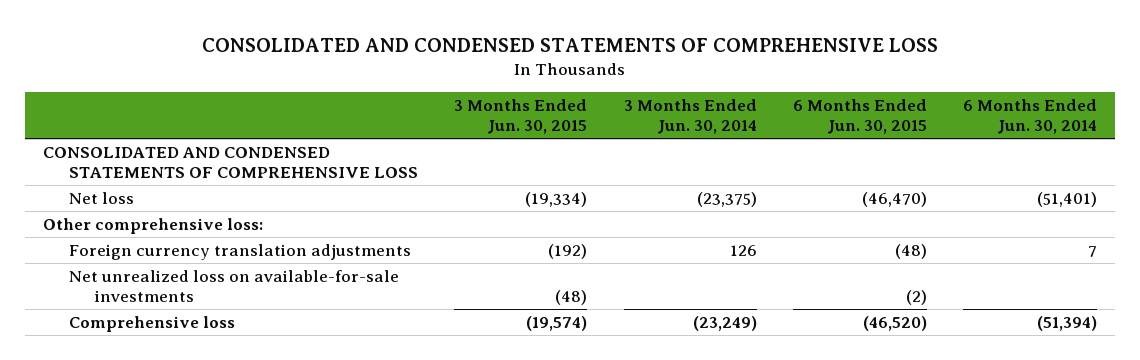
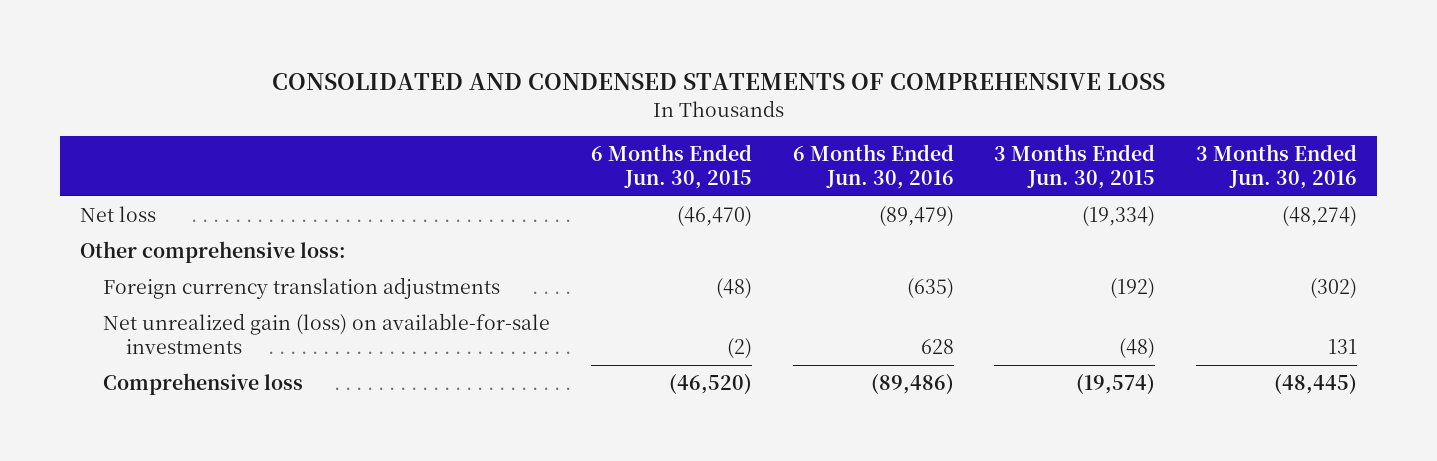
[623,98,757,135] 3 Months Ended Jun. 30, 2014 -> none
[962,98,1097,135] 6 Months Ended Jun. 30, 2014 -> none
none -> [792,144,954,189] 6 Months Ended Jun. 30, 2016
none -> [1195,144,1357,189] 3 Months Ended Jun. 30, 2016
[43,146,419,179] CONSOLIDATED AND CONDENSED STATEMENTS OF COMPREHENSIVE LOSS -> none
[69,269,400,303] Net unrealized loss on available-for-sale investments -> [103,313,551,354] Net unrealized gain (loss) on available-for-sale investments

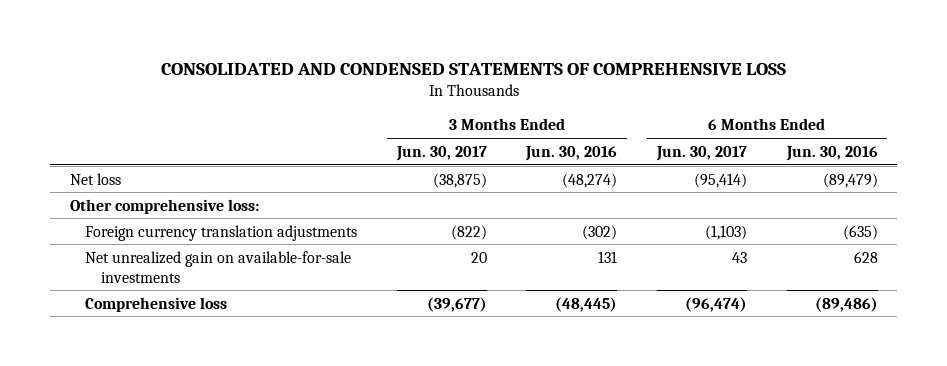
[590,144,752,189] 6 Months Ended Jun. 30, 2015 -> none
[994,144,1156,189] 3 Months Ended Jun. 30, 2015 -> none
none -> [395,145,487,161] Jun. 30, 2017
none -> [656,145,748,161] Jun. 30, 2017
[103,313,551,354] Net unrealized gain (loss) on available-for-sale investments -> [85,250,352,283] Net unrealized gain on available-for-sale investments

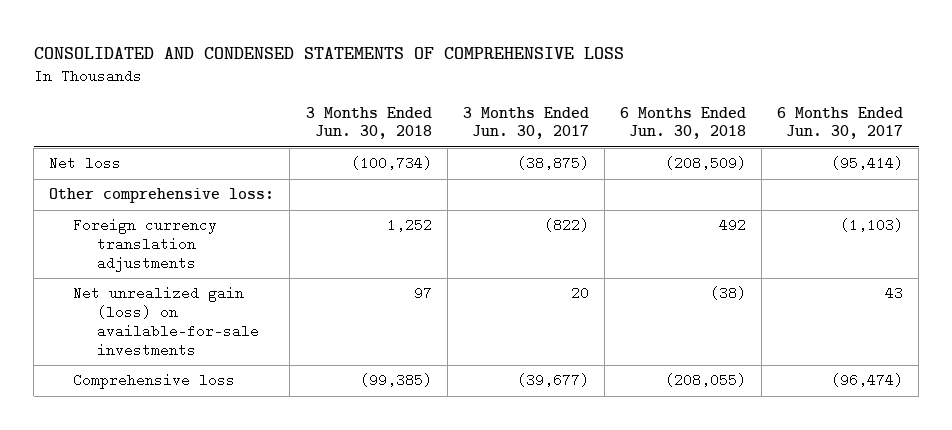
[525,145,618,161] Jun. 30, 2016 -> none
[785,145,878,161] Jun. 30, 2016 -> none
none -> [305,106,432,140] 3 Months Ended Jun. 30, 2018
none -> [619,106,746,140] 6 Months Ended Jun. 30, 2018
[85,250,352,283] Net unrealized gain on available-for-sale investments -> [73,286,259,357] Net unrealized gain (loss) on available-for-sale investments

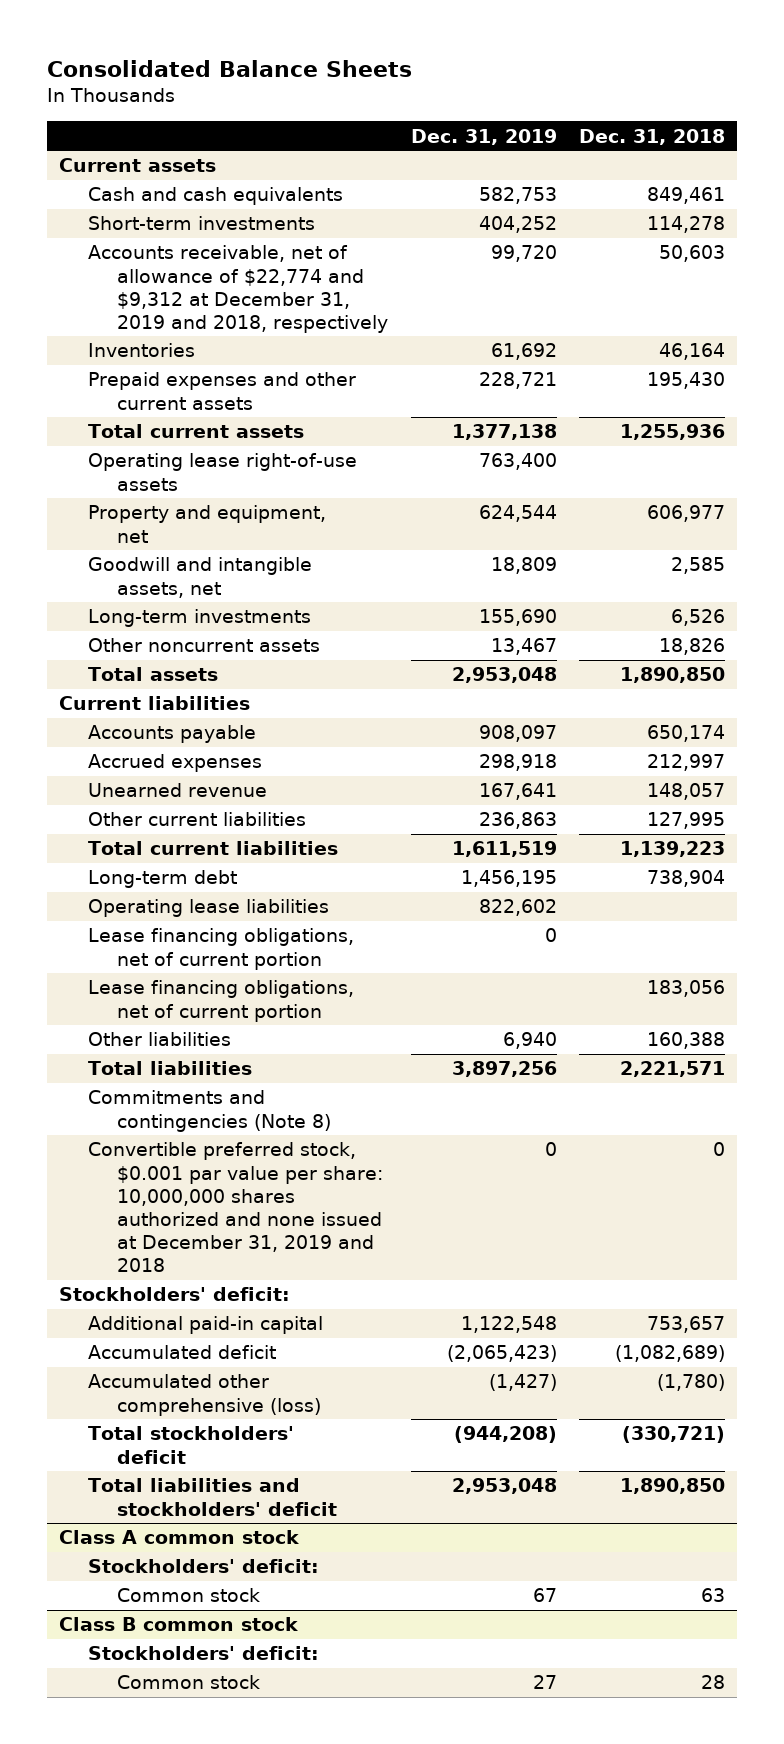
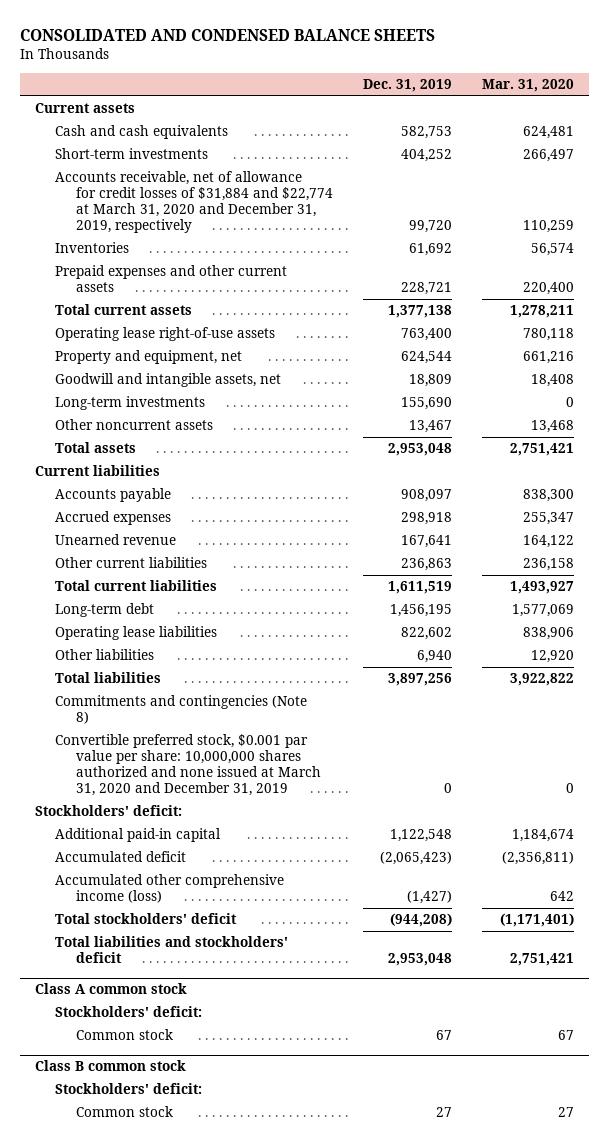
[47,59,413,77] Consolidated Balance Sheets -> [19,28,435,41] CONSOLIDATED AND CONDENSED BALANCE SHEETS
[579,128,726,145] Dec. 31, 2018 -> none
none -> [481,79,574,93] Mar. 31, 2020
[87,245,388,333] Accounts receivable, net of allowance of $22,774 and $9,312 at December 31, 2019 and 2018, respectively -> [55,171,334,234] Accounts receivable, net of allowance for credit losses of $31,884 and $22,774 at March 31, 2020 and December 31, 2019, respectively
[87,928,354,970] Lease financing obligations, net of current portion -> none
[87,980,354,1022] Lease financing obligations, net of current portion -> none
[87,1142,383,1273] Convertible preferred stock, $0.001 par value per share: 10,000,000 shares authorized and none issued at December 31, 2019 and 2018 -> [55,734,322,797] Convertible preferred stock, $0.001 par value per share: 10,000,000 shares authorized and none issued at March 31, 2020 and December 31, 2019
[87,1374,321,1416] Accumulated other comprehensive (loss) -> [55,874,285,904] Accumulated other comprehensive income (loss)

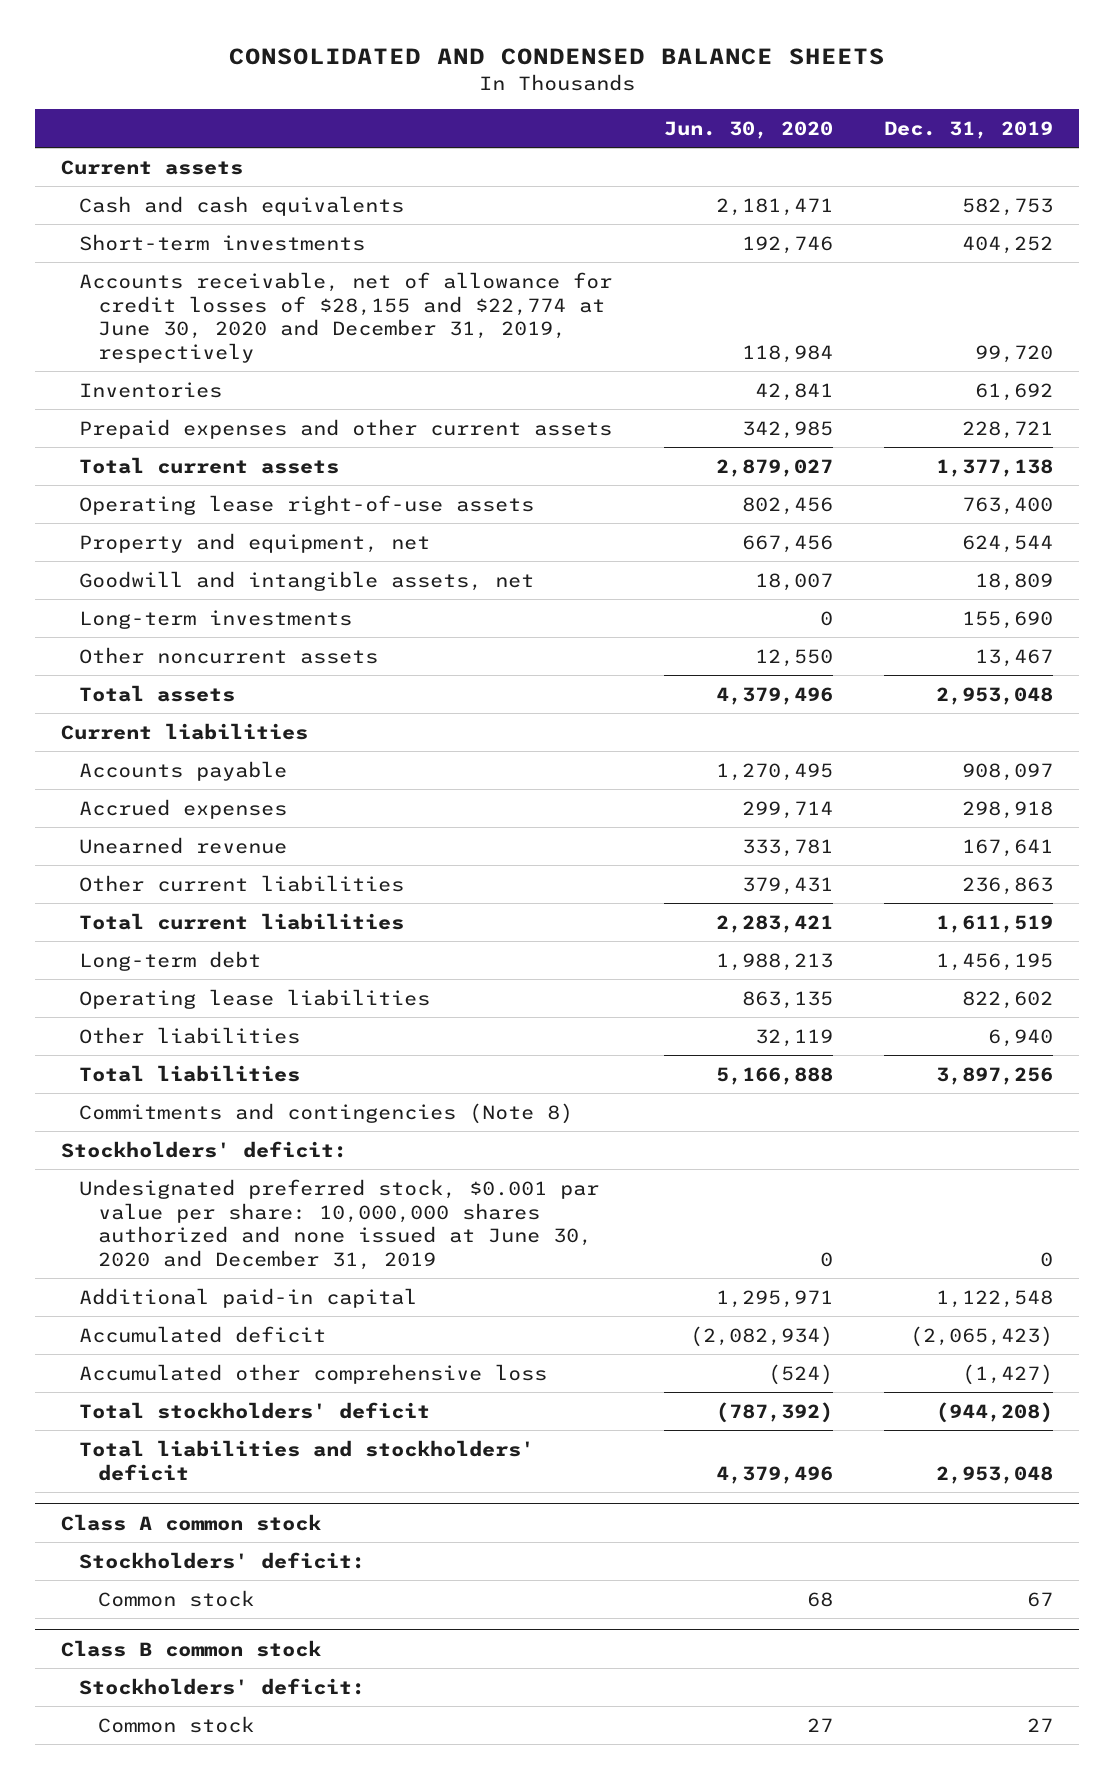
[481,79,574,93] Mar. 31, 2020 -> none
none -> [663,120,833,139] Jun. 30, 2020
[55,171,334,234] Accounts receivable, net of allowance for credit losses of $31,884 and $22,774 at March 31, 2020 and December 31, 2019, respectively -> [79,271,613,363] Accounts receivable, net of allowance for credit losses of $28,155 and $22,774 at June 30, 2020 and December 31, 2019, respectively
[55,734,322,797] Convertible preferred stock, $0.001 par value per share: 10,000,000 shares authorized and none issued at March 31, 2020 and December 31, 2019 -> none
none -> [79,1178,600,1270] Undesignated preferred stock, $0.001 par value per share: 10,000,000 shares authorized and none issued at June 30, 2020 and December 31, 2019
[55,874,285,904] Accumulated other comprehensive income (loss) -> [79,1363,548,1384] Accumulated other comprehensive loss

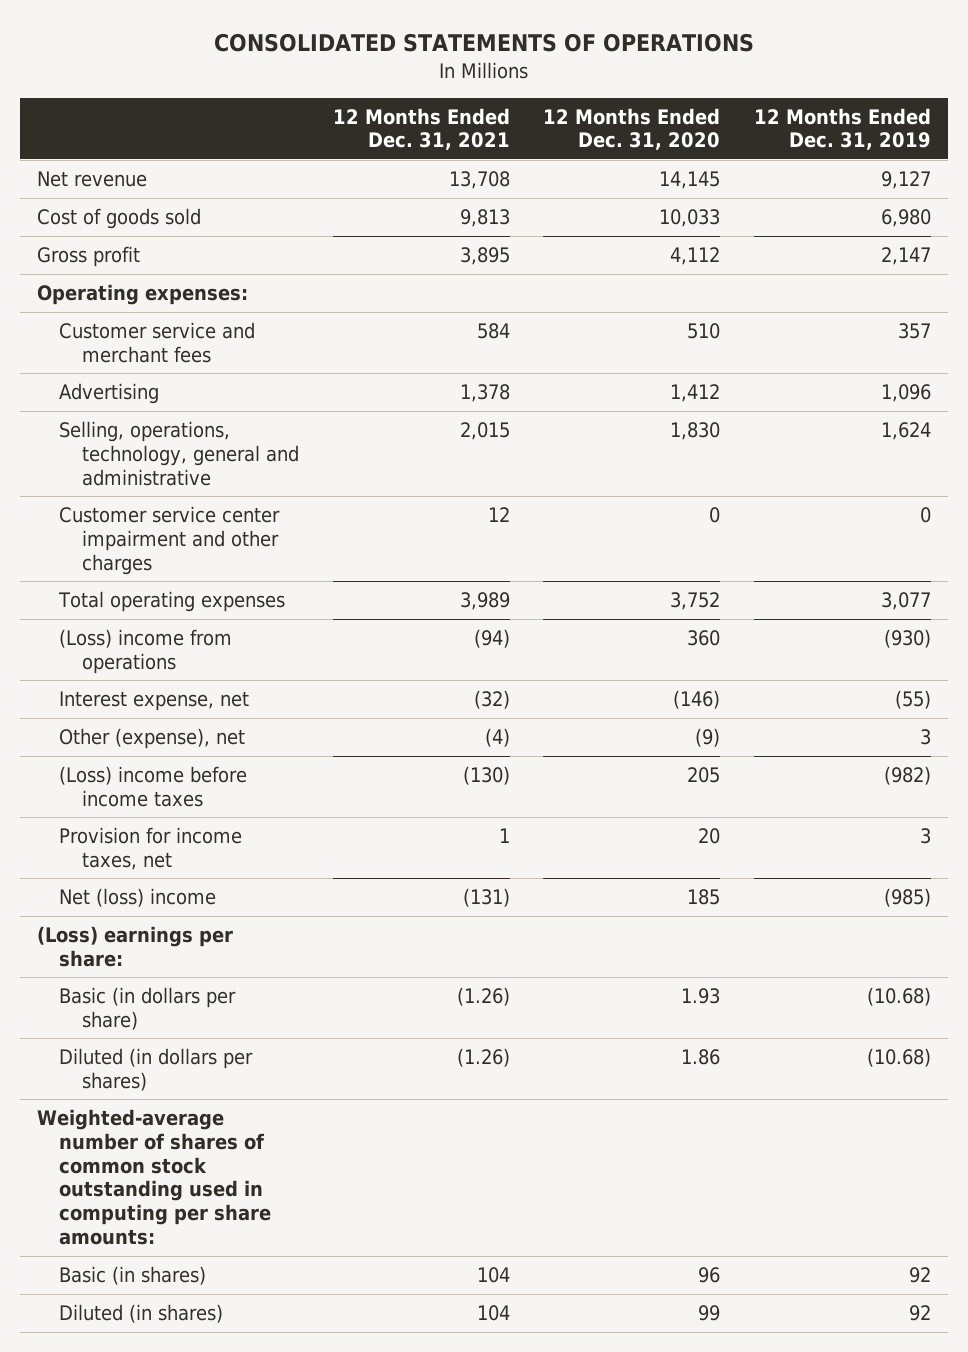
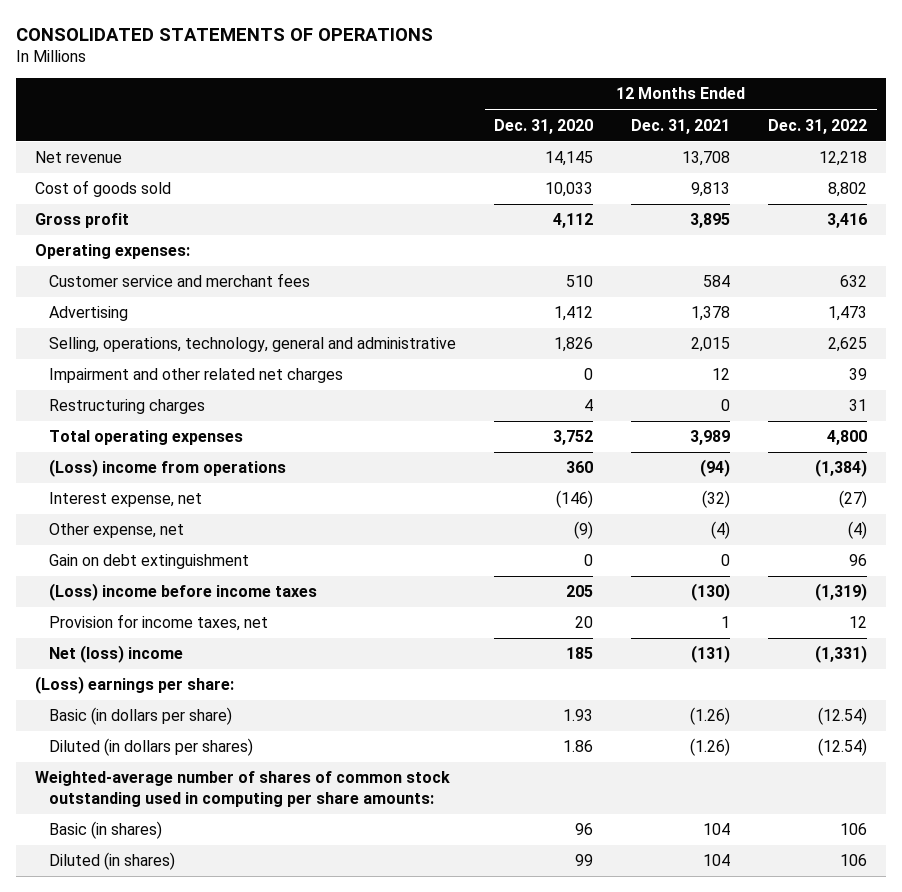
[754,107,932,151] 12 Months Ended Dec. 31, 2019 -> none
none -> [768,118,868,134] Dec. 31, 2022
[59,506,281,575] Customer service center impairment and other charges -> none
[670,422,721,441] 1,830 -> [554,337,594,353] 1,826
none -> [49,368,344,384] Impairment and other related net charges
none -> [49,399,206,415] Restructuring charges
[59,728,246,750] Other (expense), net -> [49,523,185,539] Other expense, net
none -> [49,554,250,570] Gain on debt extinguishment

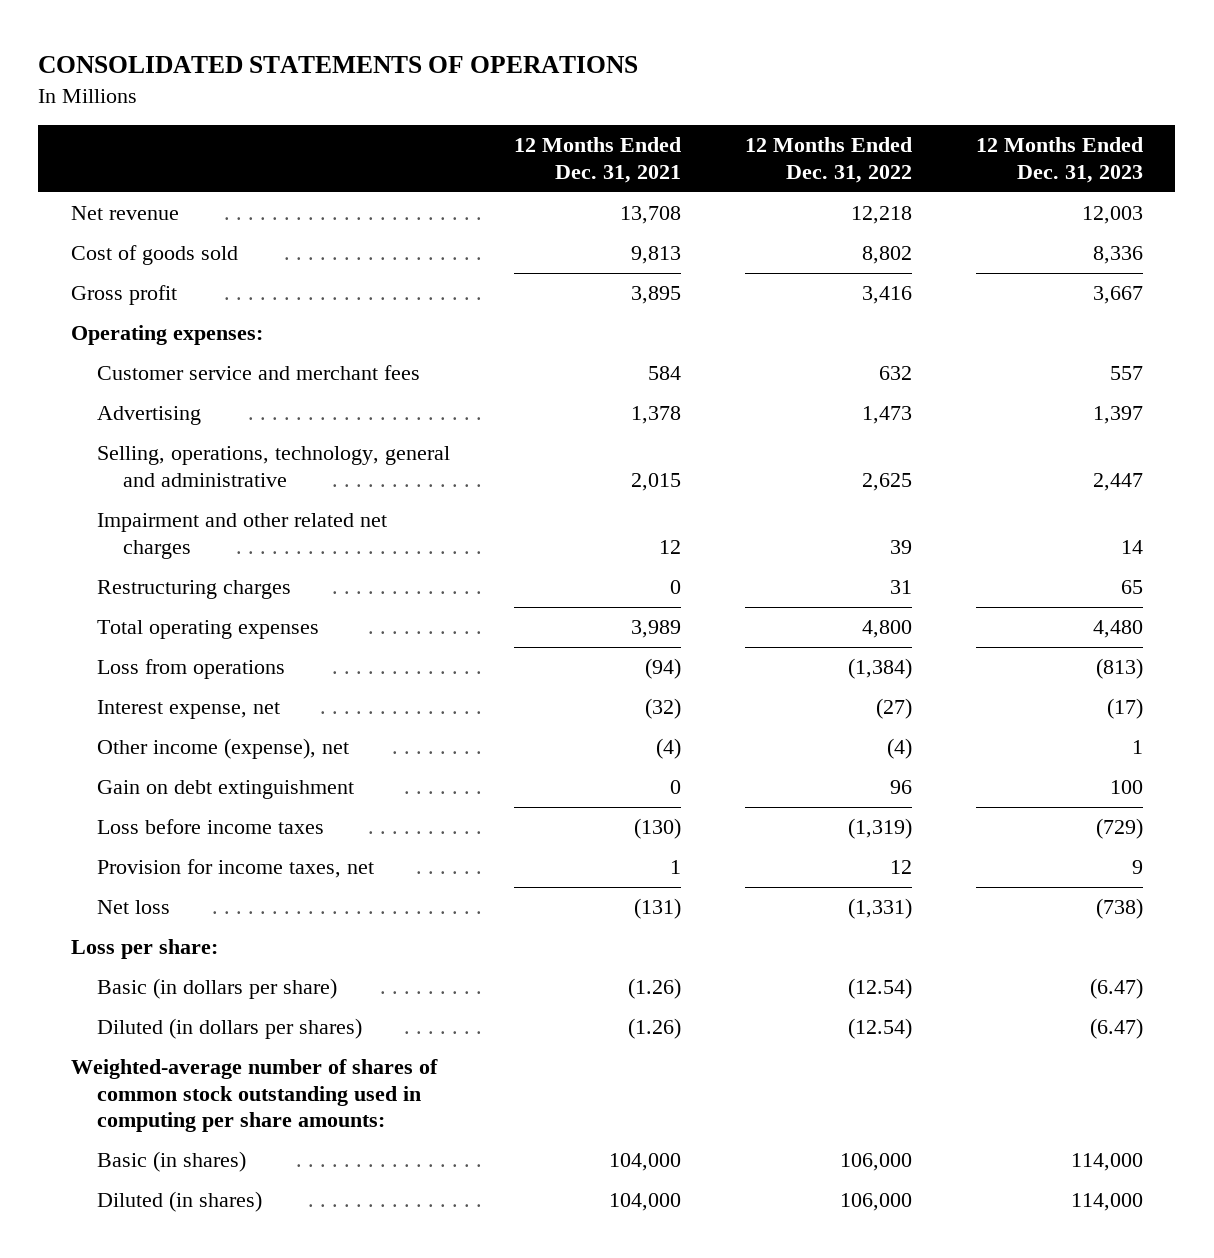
[494,118,594,134] Dec. 31, 2020 -> none
none -> [976,137,1144,183] 12 Months Ended Dec. 31, 2023
[49,459,287,478] (Loss) income from operations -> [96,659,285,680] Loss from operations
[49,523,185,539] Other expense, net -> [96,738,349,760] Other income (expense), net
[49,583,318,602] (Loss) income before income taxes -> [96,819,324,835] Loss before income taxes
[49,645,184,664] Net (loss) income -> [96,900,170,915] Net loss
[34,676,234,695] (Loss) earnings per share: -> [70,939,218,960] Loss per share:
[703,823,731,836] 104 -> [608,1153,681,1172] 104,000
[840,823,868,836] 106 -> [839,1153,912,1172] 106,000
[703,854,731,867] 104 -> [608,1193,681,1212] 104,000
[840,854,868,867] 106 -> [839,1193,912,1212] 106,000

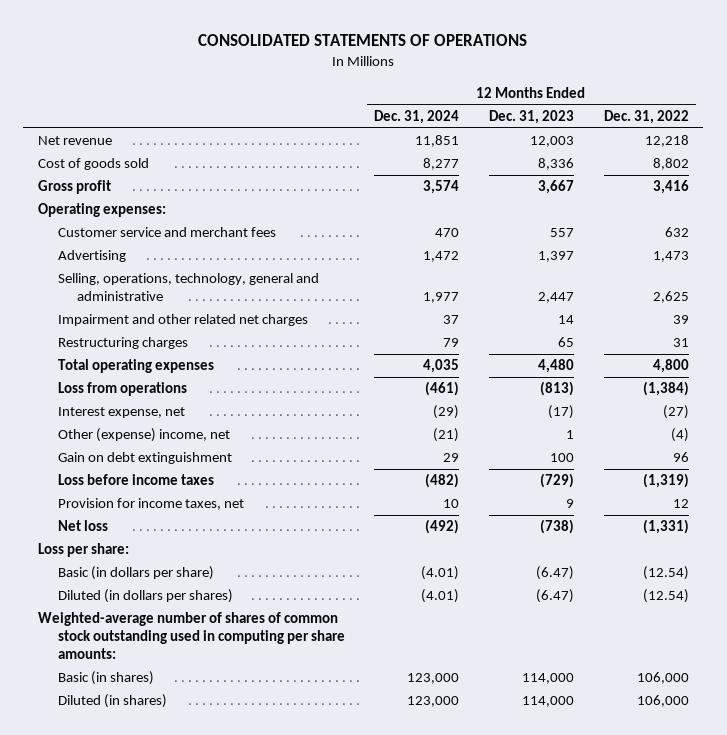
[513,137,681,183] 12 Months Ended Dec. 31, 2021 -> none
none -> [374,109,460,124] Dec. 31, 2024
[96,738,349,760] Other income (expense), net -> [57,428,230,443] Other (expense) income, net

